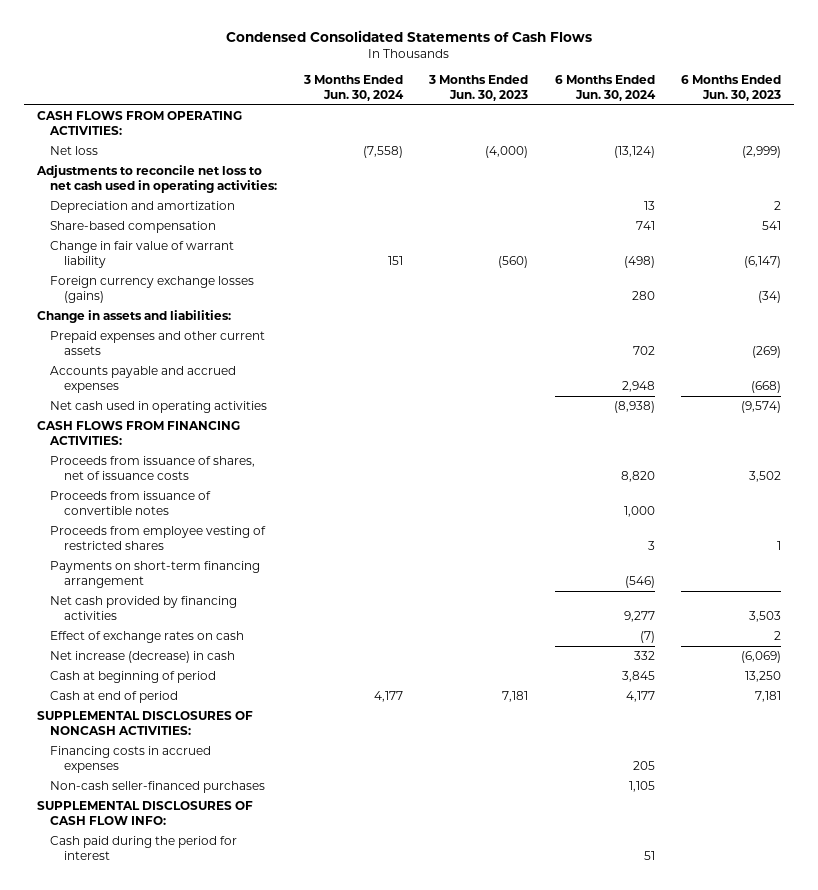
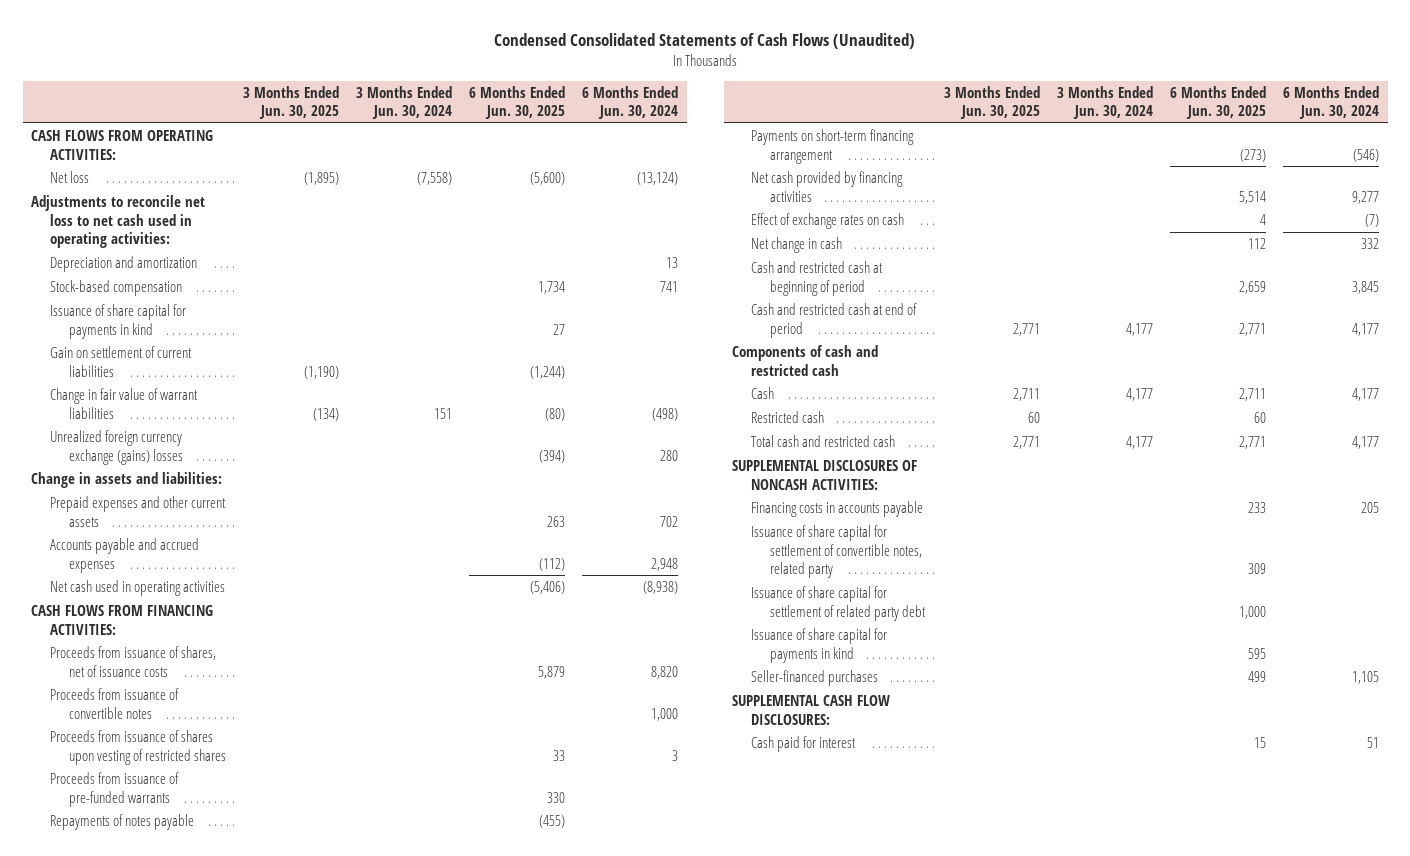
[226,30,593,43] Condensed Consolidated Statements of Cash Flows -> [494,32,916,49] Condensed Consolidated Statements of Cash Flows (Unaudited)
[428,75,529,101] 3 Months Ended Jun. 30, 2023 -> none
[681,75,782,101] 6 Months Ended Jun. 30, 2023 -> none
none -> [243,85,340,120] 3 Months Ended Jun. 30, 2025
none -> [469,85,566,120] 6 Months Ended Jun. 30, 2025
[50,221,217,234] Share-based compensation -> [50,280,183,297] Stock-based compensation
none -> [50,304,187,339] Issuance of share capital for payments in kind
none -> [50,346,193,377] Gain on settlement of current liabilities
[50,241,235,268] Change in fair value of warrant liability -> [50,388,199,419] Change in fair value of warrant liabilities
[50,276,255,303] Foreign currency exchange losses (gains) -> [50,430,184,465] Unrealized foreign currency exchange (gains) losses
[50,526,267,550] Proceeds from employee vesting of restricted shares -> [50,730,227,765] Proceeds from issuance of shares upon vesting of restricted shares
none -> [50,772,180,807] Proceeds from issuance of pre-funded warrants
none -> [50,814,195,831] Repayments of notes payable
[50,651,236,664] Net increase (decrease) in cash -> [751,237,843,254] Net change in cash
[50,671,217,684] Cash at beginning of period -> [751,261,884,296] Cash and restricted cash at beginning of period
[50,691,179,704] Cash at end of period -> [751,303,918,338] Cash and restricted cash at end of period
none -> [732,345,879,376] Components of cash and restricted cash
none -> [751,387,775,400] Cash
none -> [751,411,825,424] Restricted cash
none -> [751,435,896,448] Total cash and restricted cash
[50,746,212,773] Financing costs in accrued expenses -> none
none -> [751,501,924,518] Financing costs in accounts payable
none -> [751,525,922,579] Issuance of share capital for settlement of convertible notes, related party
none -> [751,586,926,621] Issuance of share capital for settlement of related party debt
none -> [751,628,888,663] Issuance of share capital for payments in kind
[50,781,266,794] Non-cash seller-financed purchases -> [751,670,879,687] Seller-financed purchases
[37,801,254,825] SUPPLEMENTAL DISCLOSURES OF CASH FLOW INFO: -> [732,695,891,725] SUPPLEMENTAL CASH FLOW DISCLOSURES:
[50,836,238,860] Cash paid during the period for interest -> [751,736,857,753] Cash paid for interest

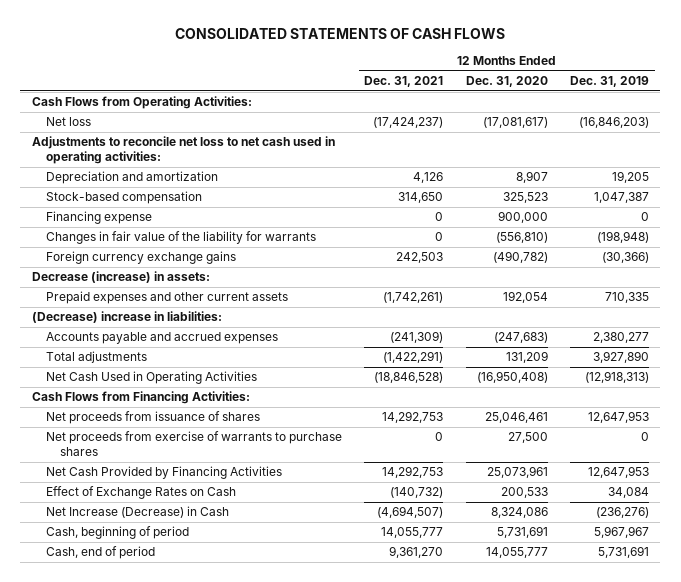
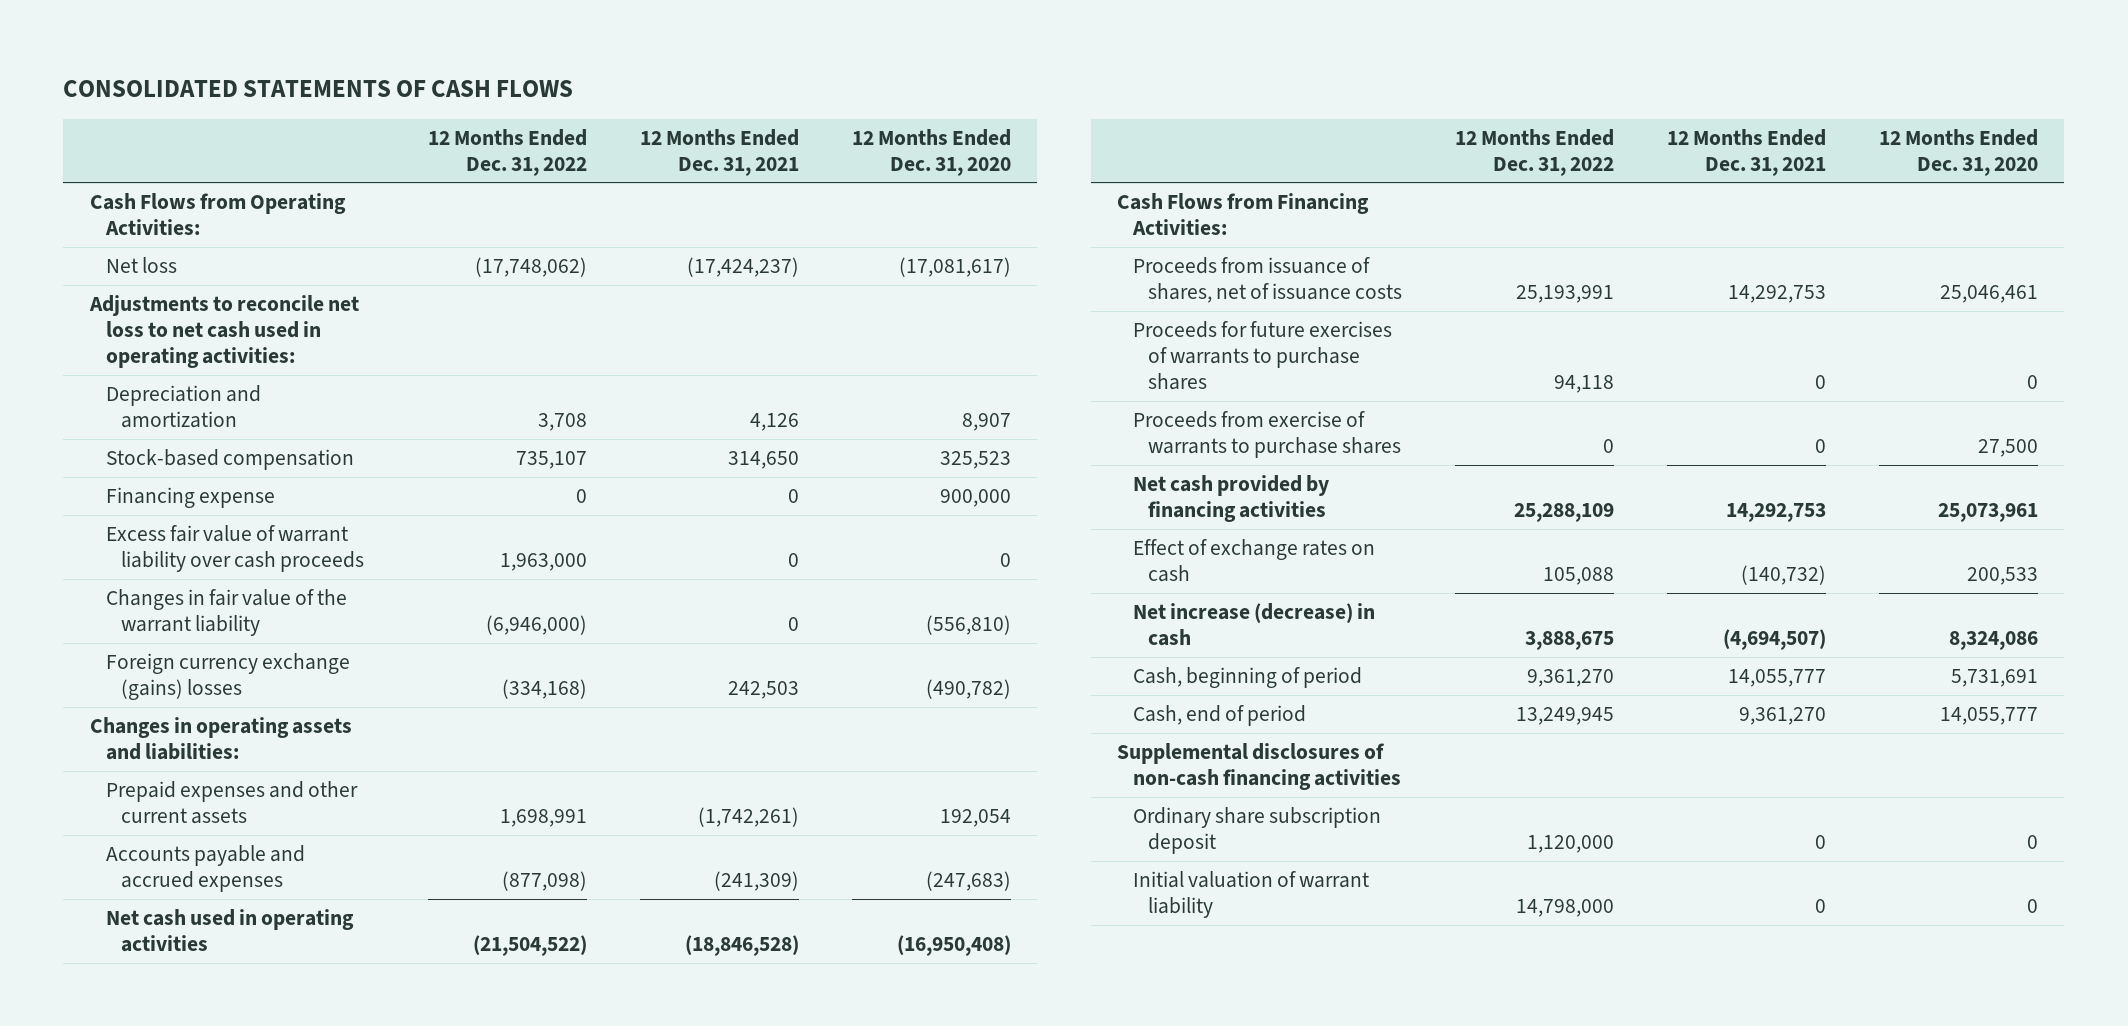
[570,76,650,88] Dec. 31, 2019 -> none
none -> [427,128,587,176] 12 Months Ended Dec. 31, 2022
[31,271,210,284] Decrease (increase) in assets: -> none
none -> [105,524,365,573] Excess fair value of warrant liability over cash proceeds
[45,231,316,245] Changes in fair value of the liability for warrants -> [105,588,347,637] Changes in fair value of the warrant liability
[45,251,236,265] Foreign currency exchange gains -> [105,652,350,701] Foreign currency exchange (gains) losses
none -> [89,716,352,761] Changes in operating assets and liabilities:
[31,311,222,324] (Decrease) increase in liabilities: -> none
[45,351,147,364] Total adjustments -> none
[45,371,257,385] Net Cash Used in Operating Activities -> [105,908,354,953] Net cash used in operating activities
[45,411,260,425] Net proceeds from issuance of shares -> [1132,256,1403,304] Proceeds from issuance of shares, net of issuance costs
none -> [1132,320,1392,391] Proceeds for future exercises of warrants to purchase shares
[45,431,342,457] Net proceeds from exercise of warrants to purchase shares -> [1132,410,1402,459] Proceeds from exercise of warrants to purchase shares
[45,466,282,480] Net Cash Provided by Financing Activities -> [1132,474,1329,523] Net cash provided by financing activities
[45,486,236,500] Effect of Exchange Rates on Cash -> [1132,538,1375,583] Effect of exchange rates on cash
[45,506,229,519] Net Increase (Decrease) in Cash -> [1132,602,1375,647] Net increase (decrease) in cash
none -> [1117,742,1401,791] Supplemental disclosures of non-cash financing activities
none -> [1132,806,1381,855] Ordinary share subscription deposit
none -> [1132,870,1369,919] Initial valuation of warrant liability

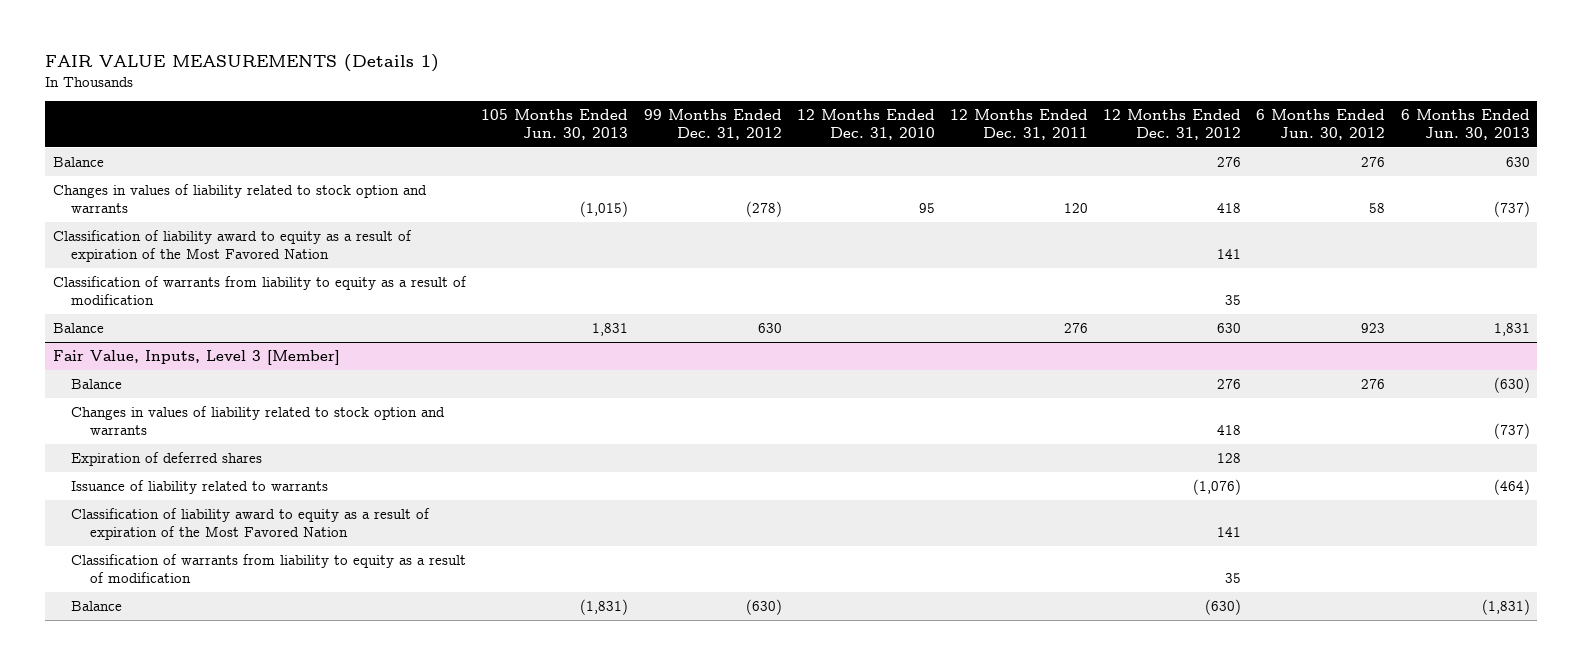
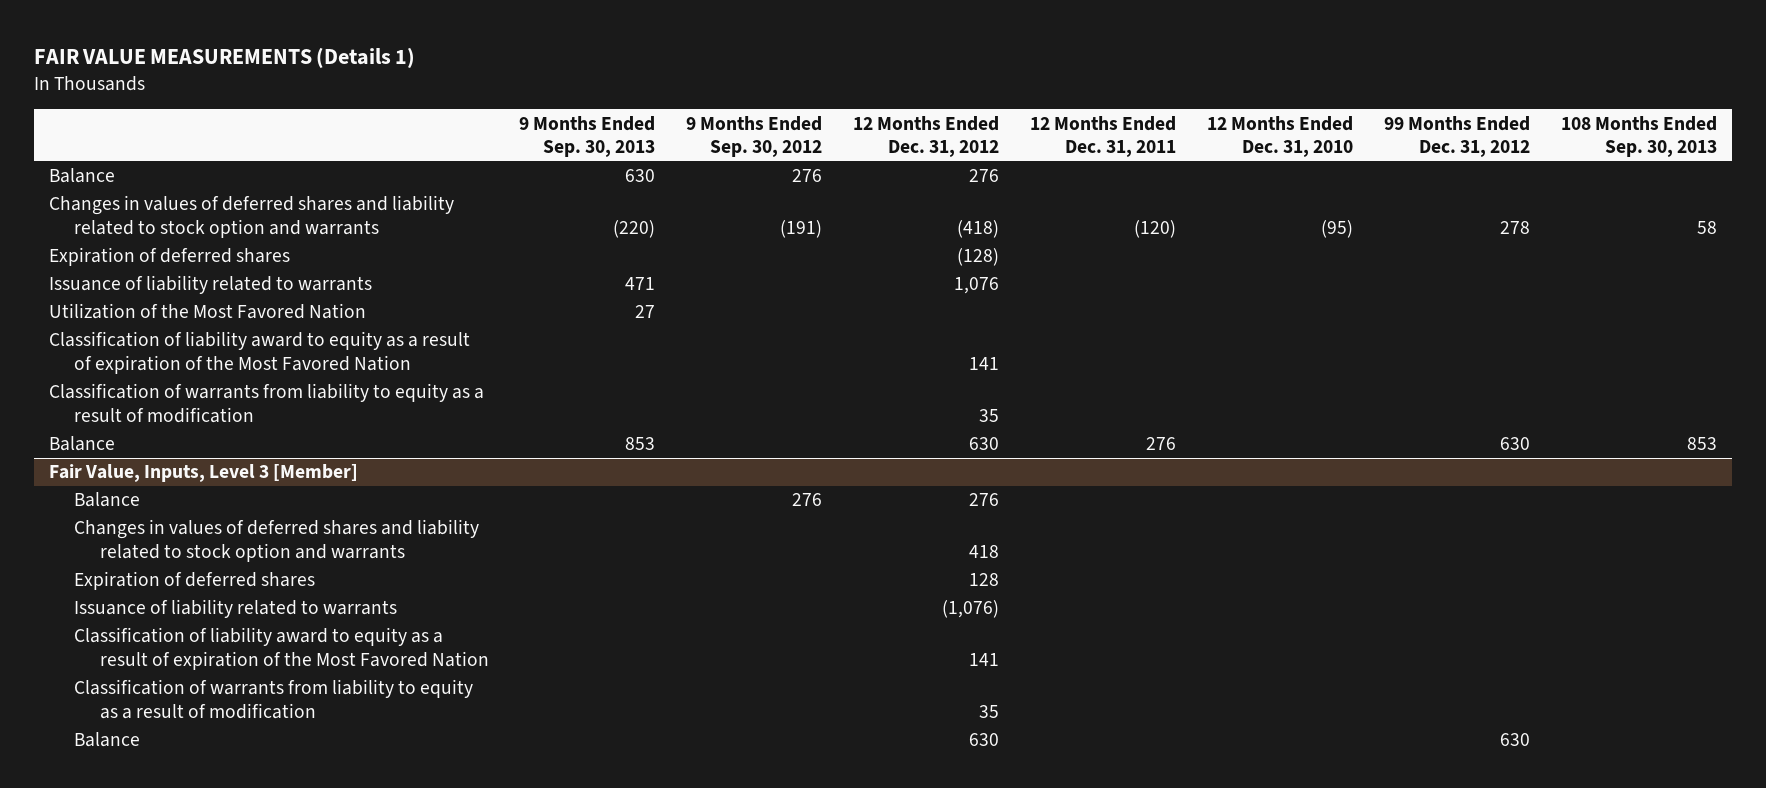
[481,108,629,140] 105 Months Ended Jun. 30, 2013 -> none
[1256,108,1386,140] 6 Months Ended Jun. 30, 2012 -> none
[1400,108,1530,140] 6 Months Ended Jun. 30, 2013 -> none
none -> [519,115,656,158] 9 Months Ended Sep. 30, 2013
none -> [686,115,823,158] 9 Months Ended Sep. 30, 2012
none -> [1560,115,1717,158] 108 Months Ended Sep. 30, 2013
[52,183,427,213] Changes in values of liability related to stock option and warrants -> [49,195,455,238] Changes in values of deferred shares and liability related to stock option and warrants
[745,200,782,217] (278) -> [1499,220,1530,234] 278
[918,202,935,213] 95 -> [1320,219,1353,238] (95)
[1063,202,1088,213] 120 -> [1133,219,1176,238] (120)
[1217,202,1242,213] 418 -> [957,219,1000,238] (418)
none -> [49,247,291,267] Expiration of deferred shares
none -> [49,275,373,295] Issuance of liability related to warrants
none -> [49,303,367,320] Utilization of the Most Favored Nation
[71,405,446,435] Changes in values of liability related to stock option and warrants -> [74,519,480,562] Changes in values of deferred shares and liability related to stock option and warrants
[745,598,782,615] (630) -> [1499,733,1530,747] 630
[1205,598,1242,615] (630) -> [969,733,1000,747] 630

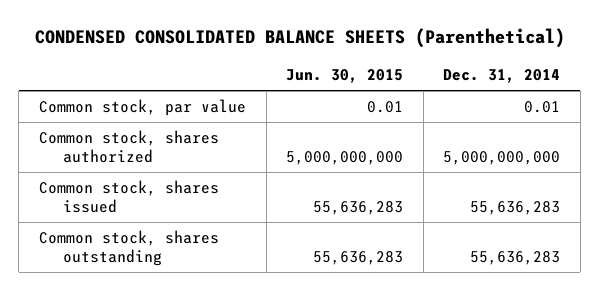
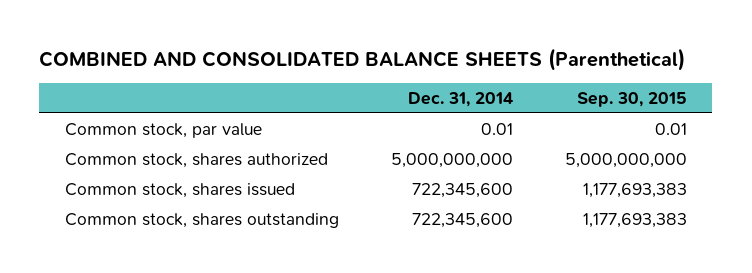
[34,28,565,49] CONDENSED CONSOLIDATED BALANCE SHEETS (Parenthetical) -> [39,48,686,72] COMBINED AND CONSOLIDATED BALANCE SHEETS (Parenthetical)
[286,68,404,83] Jun. 30, 2015 -> none
none -> [576,92,687,108] Sep. 30, 2015
[470,201,561,216] 55,636,283 -> [411,182,513,198] 722,345,600
[470,251,561,266] 55,636,283 -> [411,212,513,228] 722,345,600

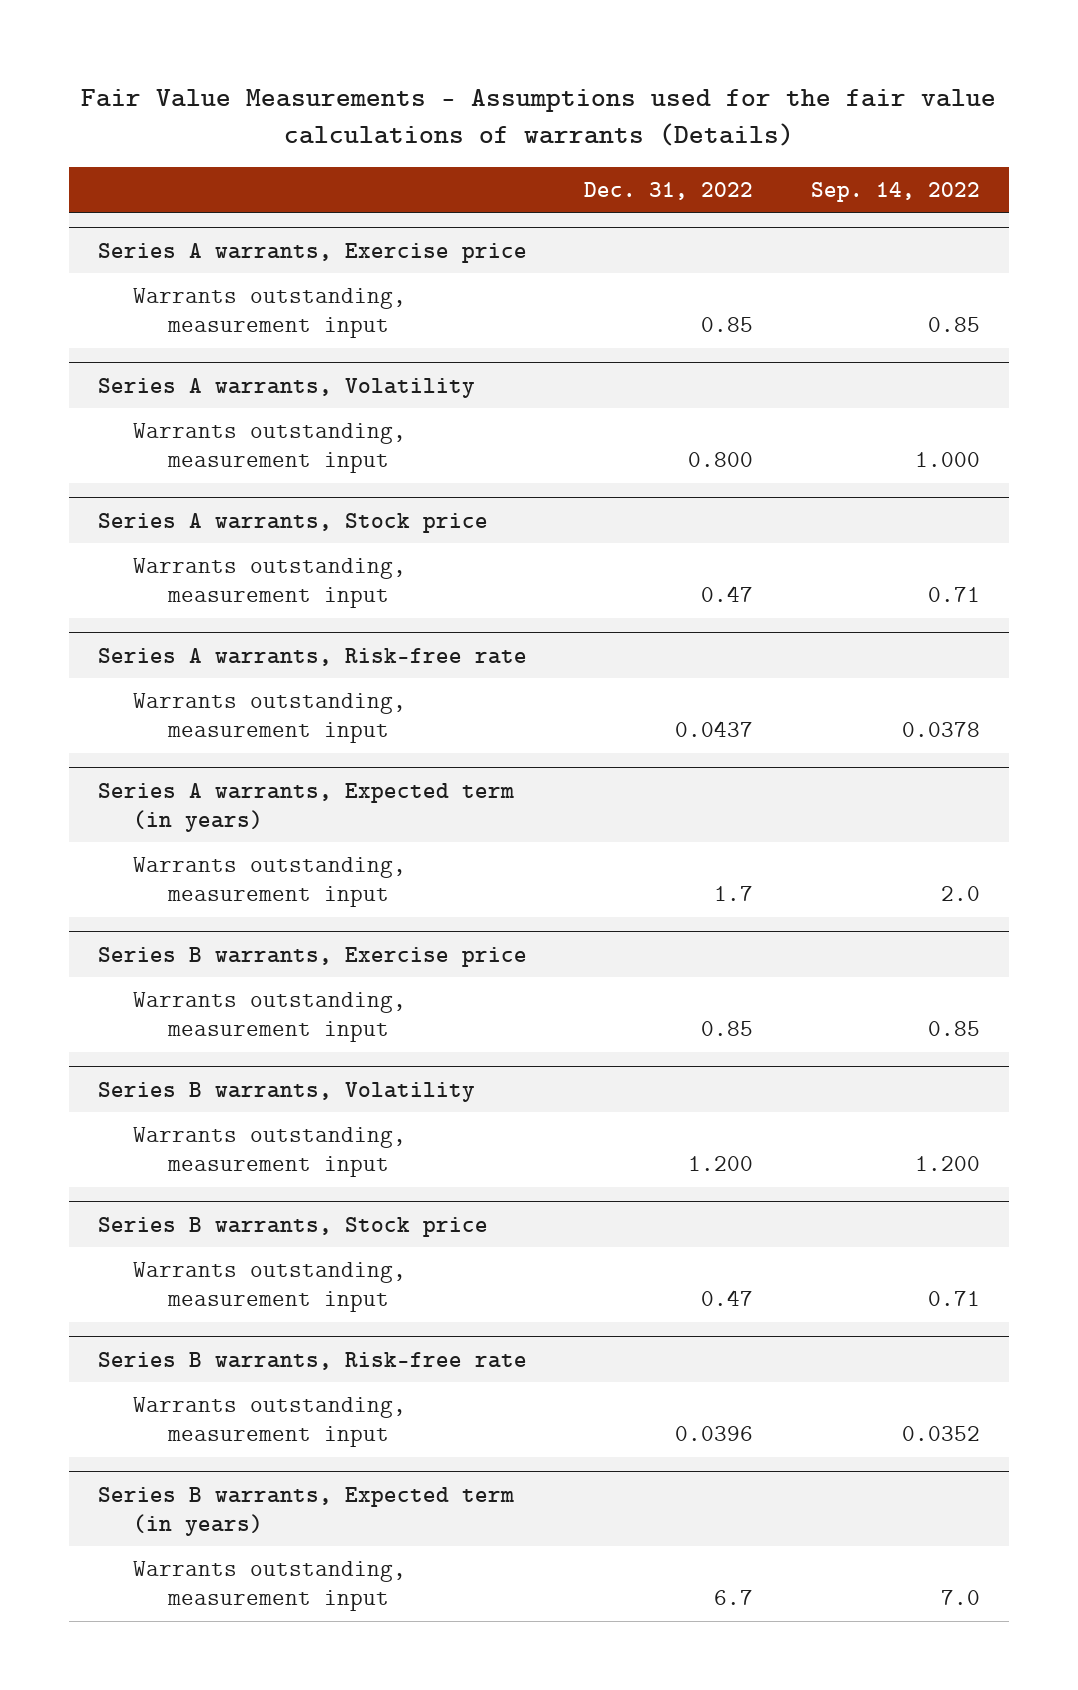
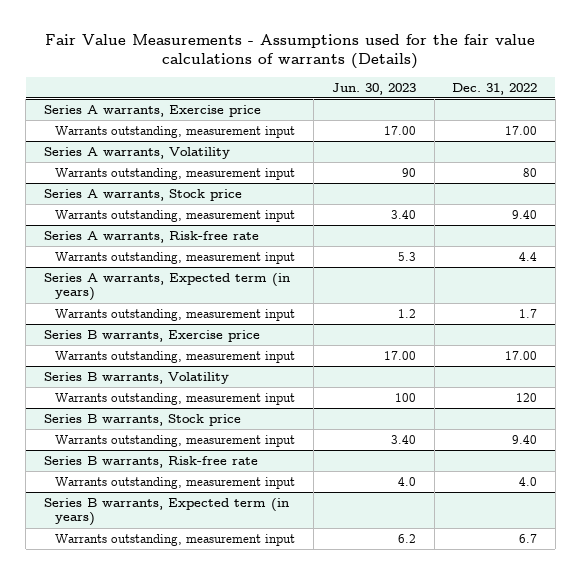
[810,181,980,202] Sep. 14, 2022 -> none
none -> [331,82,416,95] Jun. 30, 2023
[701,317,754,333] 0.85 -> [505,125,538,135] 17.00
[688,452,754,468] 0.800 -> [523,167,538,177] 80
[701,586,754,603] 0.47 -> [512,209,538,219] 9.40
[675,721,754,738] 0.0437 -> [519,251,538,261] 4.4
[701,1021,754,1037] 0.85 -> [505,350,538,360] 17.00
[688,1156,754,1172] 1.200 -> [516,392,538,402] 120
[701,1290,754,1307] 0.47 -> [512,434,538,444] 9.40
[675,1426,754,1442] 0.0396 -> [519,476,538,486] 4.0

